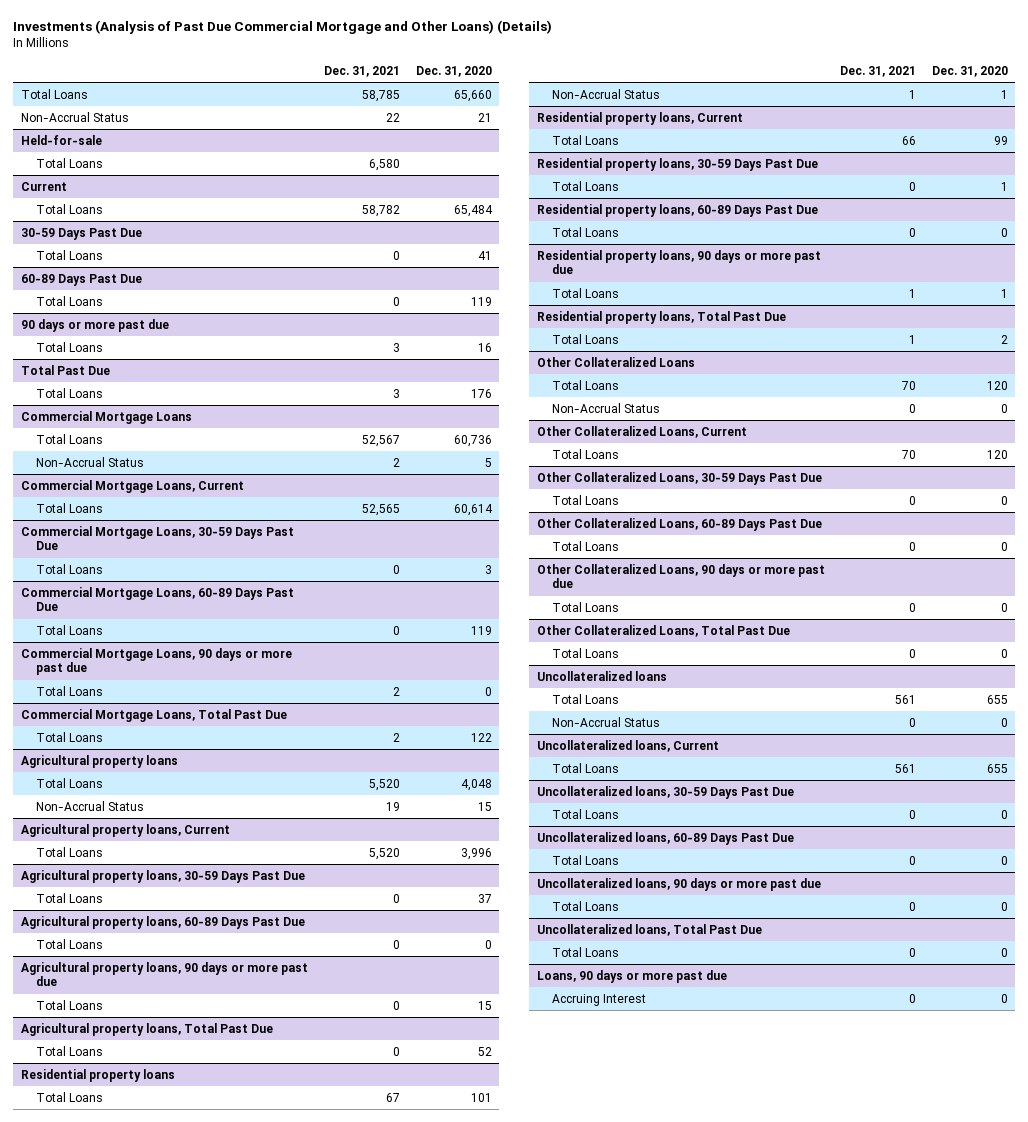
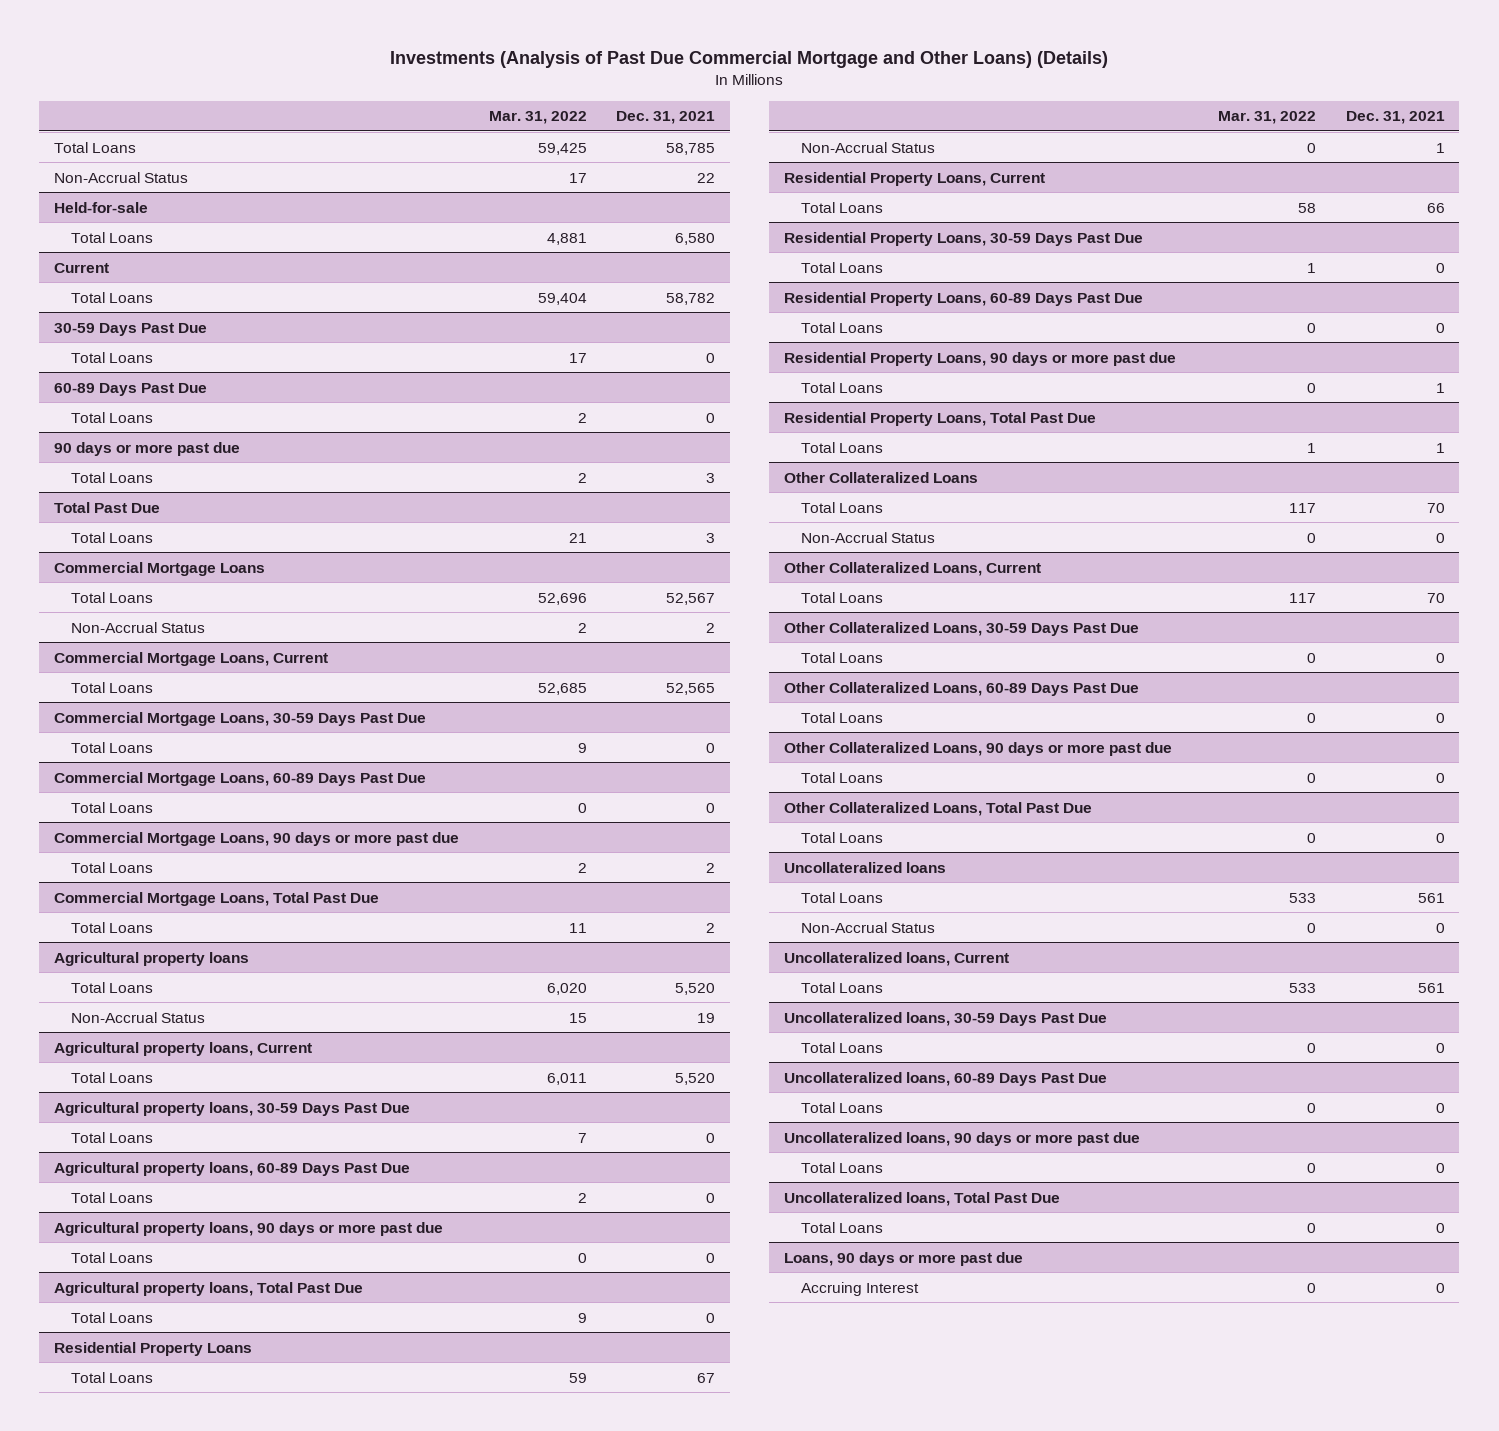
[415,66,492,78] Dec. 31, 2020 -> none
none -> [488,111,587,125] Mar. 31, 2022
[20,1068,175,1082] Residential property loans -> [54,1341,253,1356] Residential Property Loans
[536,111,743,125] Residential property loans, Current -> [783,171,1045,186] Residential Property Loans, Current
[536,157,818,171] Residential property loans, 30-59 Days Past Due -> [783,231,1143,246] Residential Property Loans, 30-59 Days Past Due
[536,203,818,217] Residential property loans, 60-89 Days Past Due -> [783,291,1143,306] Residential Property Loans, 60-89 Days Past Due
[536,249,821,275] Residential property loans, 90 days or more past due -> [783,351,1176,366] Residential Property Loans, 90 days or more past due
[536,310,786,324] Residential property loans, Total Past Due -> [783,411,1096,426] Residential Property Loans, Total Past Due

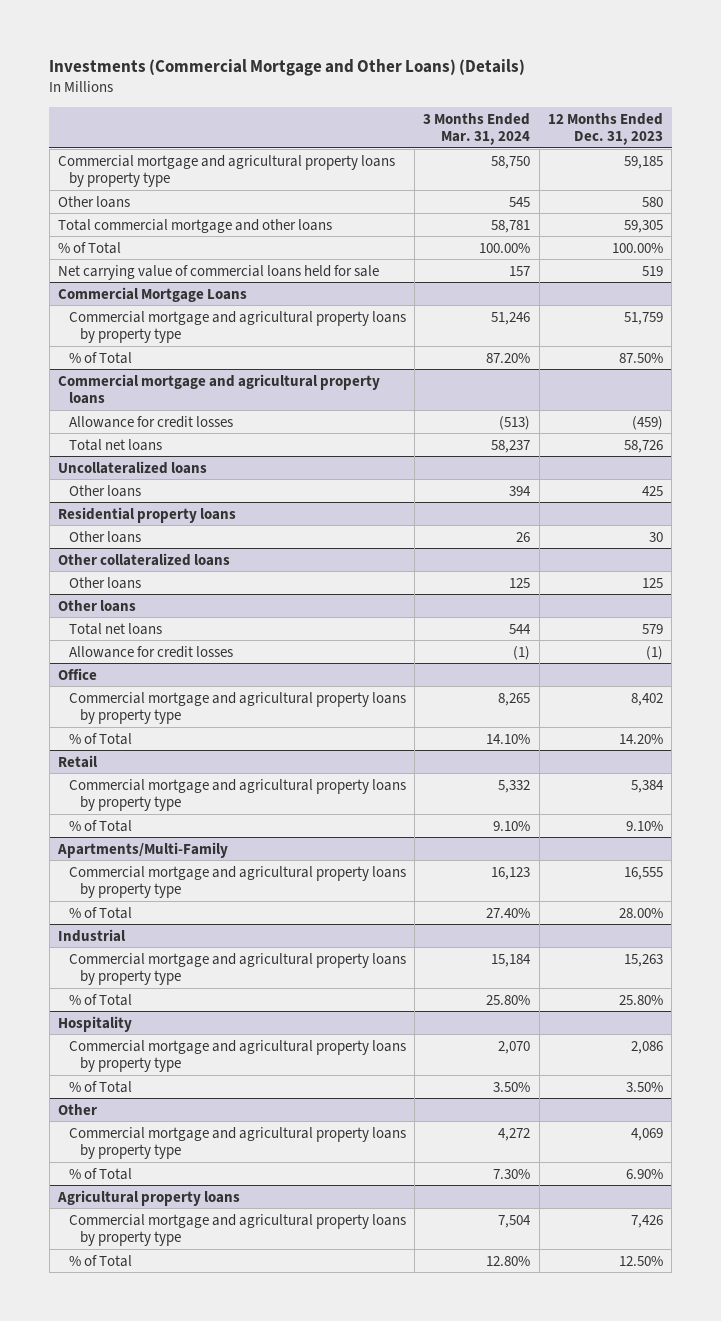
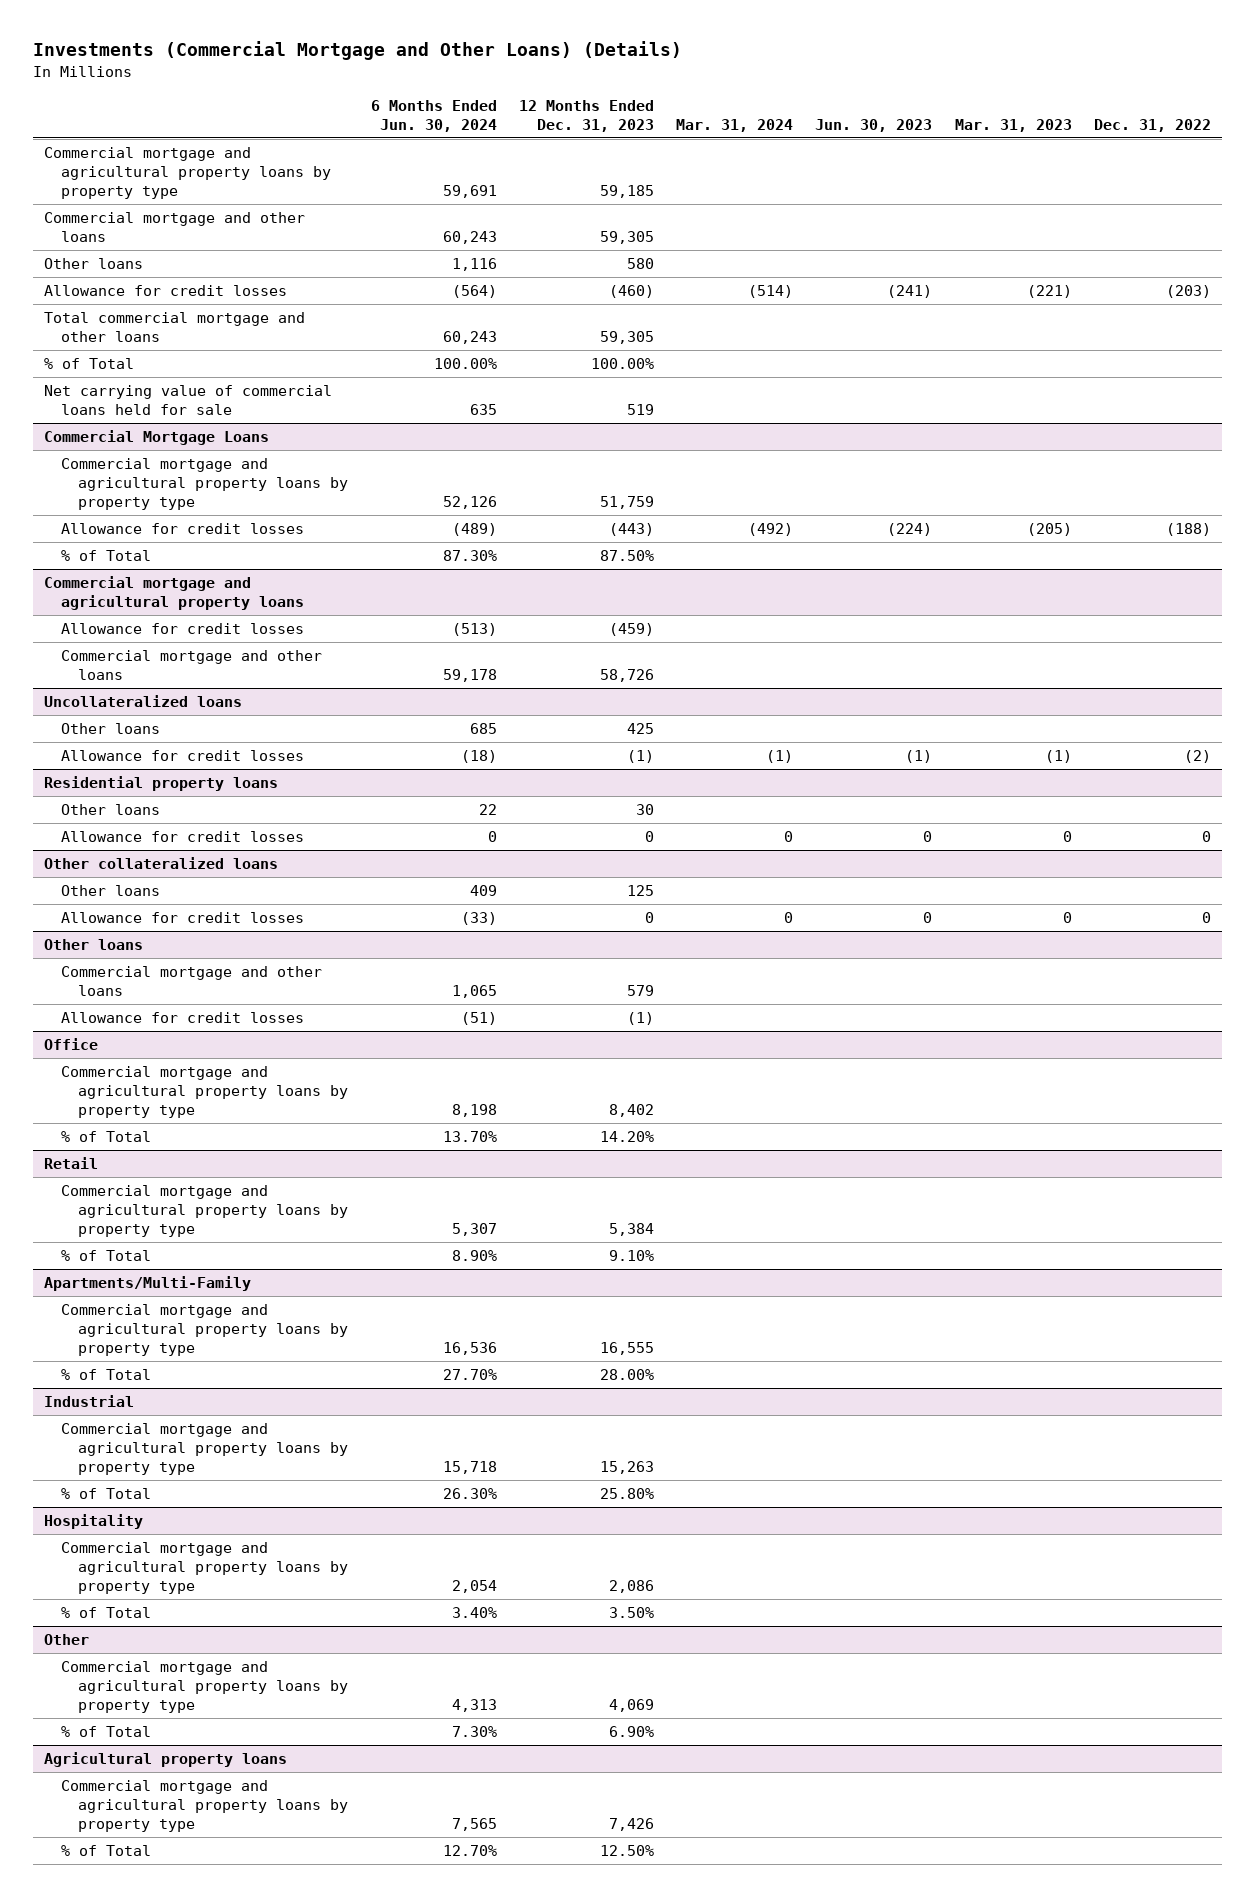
[423,112,531,146] 3 Months Ended Mar. 31, 2024 -> none
none -> [370,99,497,132] 6 Months Ended Jun. 30, 2024
none -> [676,118,794,132] Mar. 31, 2024
none -> [815,118,933,132] Jun. 30, 2023
none -> [954,118,1072,132] Mar. 31, 2023
none -> [1094,118,1212,132] Dec. 31, 2022
none -> [44,211,306,242] Commercial mortgage and other loans
none -> [44,284,288,296] Allowance for credit losses
none -> [61,522,305,534] Allowance for credit losses
[69,438,163,451] Total net loans -> [61,649,323,680] Commercial mortgage and other loans
none -> [61,749,305,761] Allowance for credit losses
none -> [61,830,305,842] Allowance for credit losses
none -> [61,911,305,923] Allowance for credit losses
[69,622,163,635] Total net loans -> [61,965,323,996] Commercial mortgage and other loans

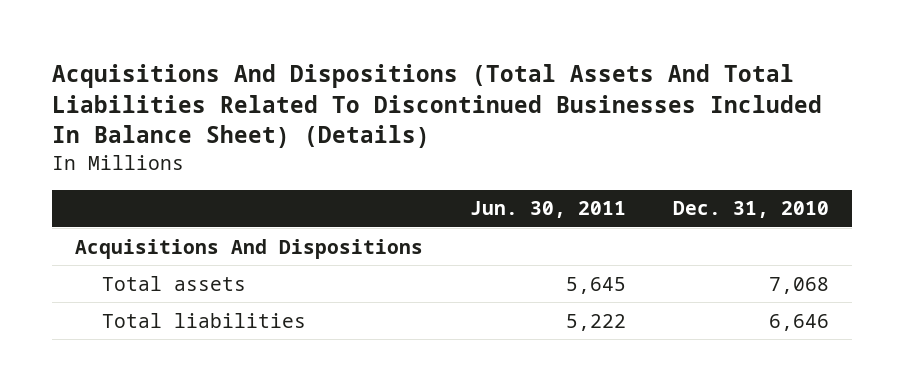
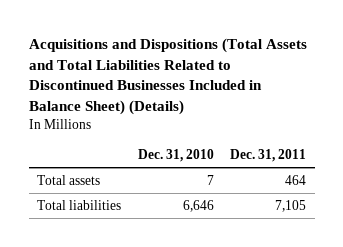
[51,64,822,149] Acquisitions And Dispositions (Total Assets And Total Liabilities Related To Discontinued Businesses Included In Balance Sheet) (Details) -> [28,38,307,115] Acquisitions and Dispositions (Total Assets and Total Liabilities Related to Discontinued Businesses Included in Balance Sheet) (Details)
[470,201,627,219] Jun. 30, 2011 -> none
none -> [230,148,307,162] Dec. 31, 2011
[75,238,424,259] Acquisitions And Dispositions -> none
[768,276,829,294] 7,068 -> [206,174,214,185] 7

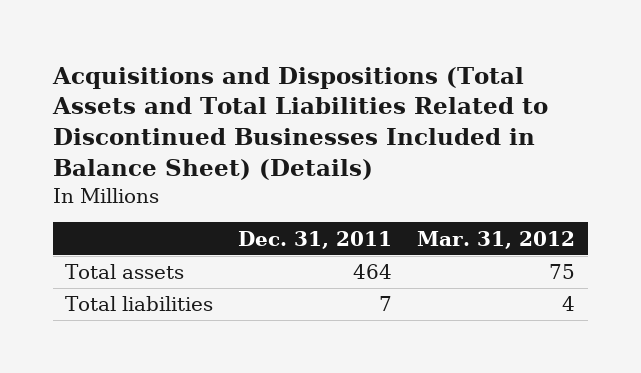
[137,148,214,162] Dec. 31, 2010 -> none
none -> [417,230,576,249] Mar. 31, 2012
[275,199,307,212] 7,105 -> [379,296,393,312] 7

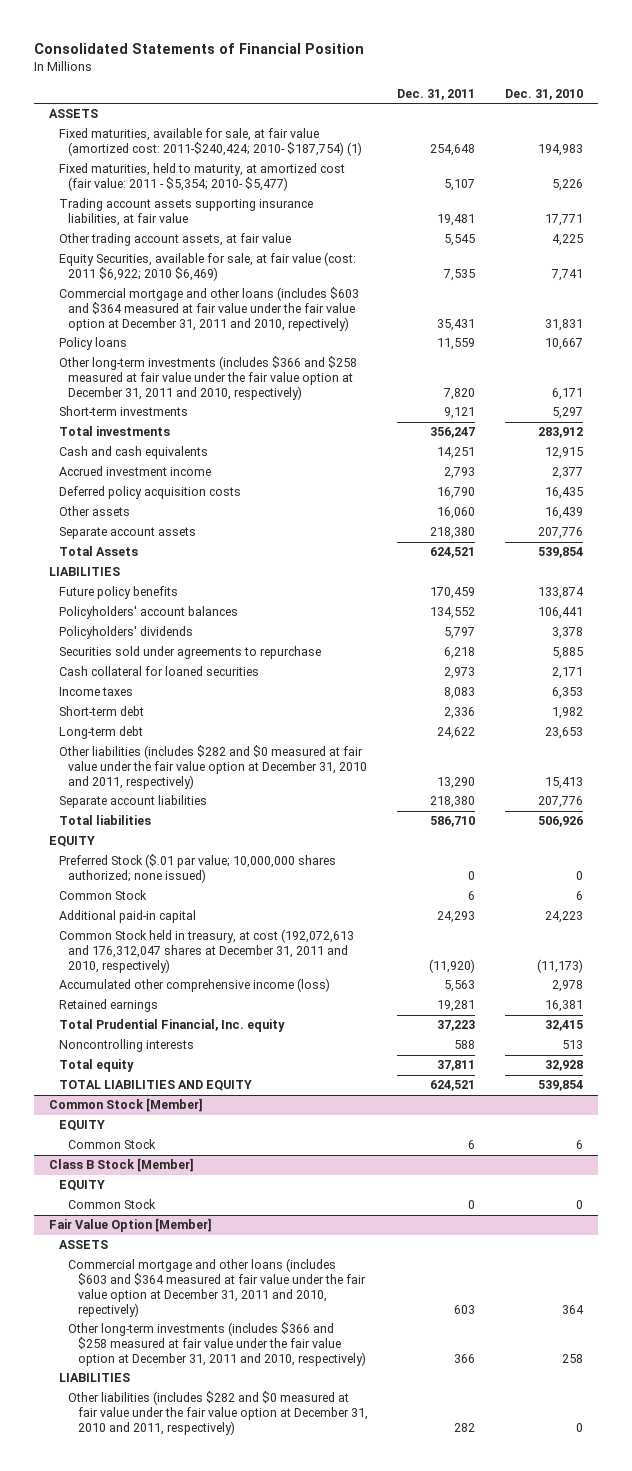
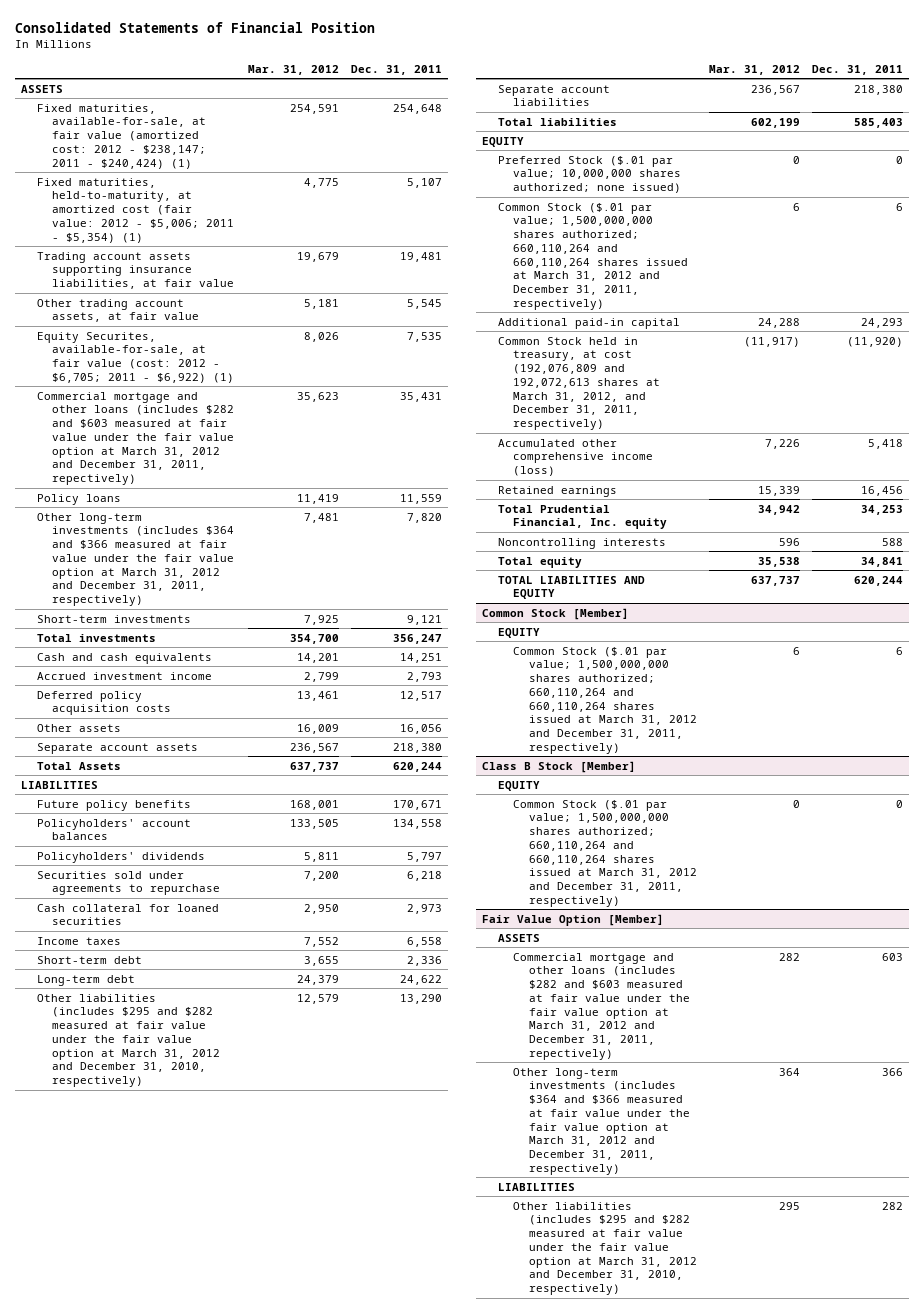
[505,88,584,100] Dec. 31, 2010 -> none
none -> [248,64,340,75] Mar. 31, 2012
[58,128,363,157] Fixed maturities, available for sale, at fair value (amortized cost: 2011-$240,424; 2010- $187,754) (1) -> [36,103,207,169] Fixed maturities, available-for-sale, at fair value (amortized cost: 2012 - $238,147; 2011 - $240,424) (1)
[58,163,345,192] Fixed maturities, held to maturity, at amortized cost (fair value: 2011 - $5,354; 2010- $5,477) -> [36,177,235,243] Fixed maturities, held-to-maturity, at amortized cost (fair value: 2012 - $5,006; 2011 - $5,354) (1)
[58,252,356,282] Equity Securities, available for sale, at fair value (cost: 2011 $6,922; 2010 $6,469) -> [36,331,235,383] Equity Securites, available-for-sale, at fair value (cost: 2012 - $6,705; 2011 - $6,922) (1)
[58,287,359,331] Commercial mortgage and other loans (includes $603 and $364 measured at fair value under the fair value option at December 31, 2011 and 2010, repectively) -> [36,391,235,485] Commercial mortgage and other loans (includes $282 and $603 measured at fair value under the fair value option at March 31, 2012 and December 31, 2011, repectively)
[58,356,357,400] Other long-term investments (includes $366 and $258 measured at fair value under the fair value option at December 31, 2011 and 2010, respectively) -> [36,512,235,606] Other long-term investments (includes $364 and $366 measured at fair value under the fair value option at March 31, 2012 and December 31, 2011, respectively)
[437,487,476,500] 16,790 -> [400,690,443,701] 12,517
[437,507,476,520] 16,060 -> [400,723,443,734] 16,056
[430,547,476,559] 624,521 -> [393,761,443,772] 620,244
[430,587,476,600] 170,459 -> [393,799,443,810] 170,671
[430,607,476,620] 134,552 -> [393,818,443,829] 134,558
[444,687,476,700] 8,083 -> [407,936,443,947] 6,558
[58,745,368,789] Other liabilities (includes $282 and $0 measured at fair value under the fair value option at December 31, 2010 and 2011, respectively) -> [36,993,221,1087] Other liabilities (includes $295 and $282 measured at fair value under the fair value option at March 31, 2012 and December 31, 2010, respectively)
[430,816,476,828] 586,710 -> [854,117,904,128] 585,403
[58,890,147,901] Common Stock -> [497,202,689,310] Common Stock ($.01 par value; 1,500,000,000 shares authorized; 660,110,264 and 660,110,264 shares issued at March 31, 2012 and December 31, 2011, respectively)
[58,929,354,973] Common Stock held in treasury, at cost (192,072,613 and 176,312,047 shares at December 31, 2011 and 2010, respectively) -> [497,336,661,430] Common Stock held in treasury, at cost (192,076,809 and 192,072,613 shares at March 31, 2012, and December 31, 2011, respectively)
[444,980,476,993] 5,563 -> [868,438,904,449] 5,418
[437,1000,476,1013] 19,281 -> [861,485,904,496] 16,456
[437,1020,476,1032] 37,223 -> [861,504,904,515] 34,253
[437,1060,476,1072] 37,811 -> [861,556,904,567] 34,841
[430,1080,476,1092] 624,521 -> [854,575,904,586] 620,244
[68,1139,157,1150] Common Stock -> [513,646,697,754] Common Stock ($.01 par value; 1,500,000,000 shares authorized; 660,110,264 and 660,110,264 shares issued at March 31, 2012 and December 31, 2011, respectively)
[68,1199,157,1210] Common Stock -> [513,799,697,907] Common Stock ($.01 par value; 1,500,000,000 shares authorized; 660,110,264 and 660,110,264 shares issued at March 31, 2012 and December 31, 2011, respectively)
[68,1258,366,1317] Commercial mortgage and other loans (includes $603 and $364 measured at fair value under the fair value option at December 31, 2011 and 2010, repectively) -> [513,952,690,1060] Commercial mortgage and other loans (includes $282 and $603 measured at fair value under the fair value option at March 31, 2012 and December 31, 2011, repectively)
[68,1322,366,1366] Other long-term investments (includes $366 and $258 measured at fair value under the fair value option at December 31, 2011 and 2010, respectively) -> [513,1067,690,1175] Other long-term investments (includes $364 and $366 measured at fair value under the fair value option at March 31, 2012 and December 31, 2011, respectively)
[68,1391,368,1435] Other liabilities (includes $282 and $0 measured at fair value under the fair value option at December 31, 2010 and 2011, respectively) -> [513,1201,697,1295] Other liabilities (includes $295 and $282 measured at fair value under the fair value option at March 31, 2012 and December 31, 2010, respectively)

